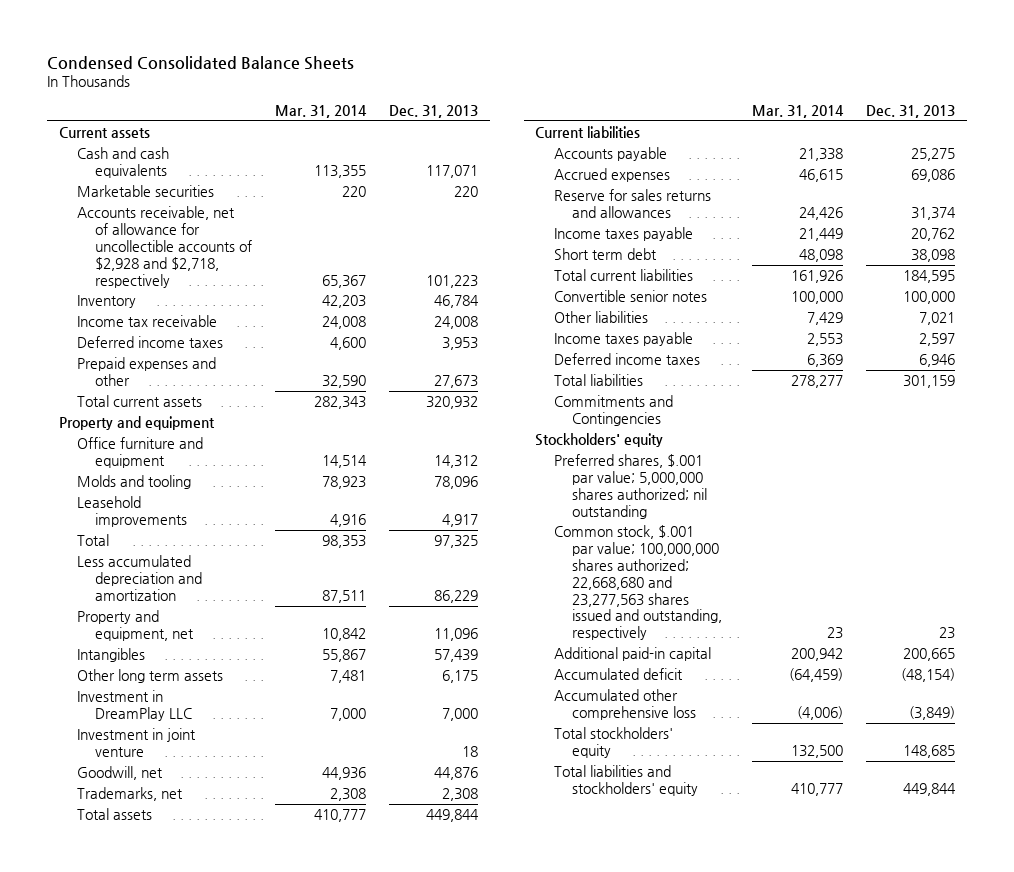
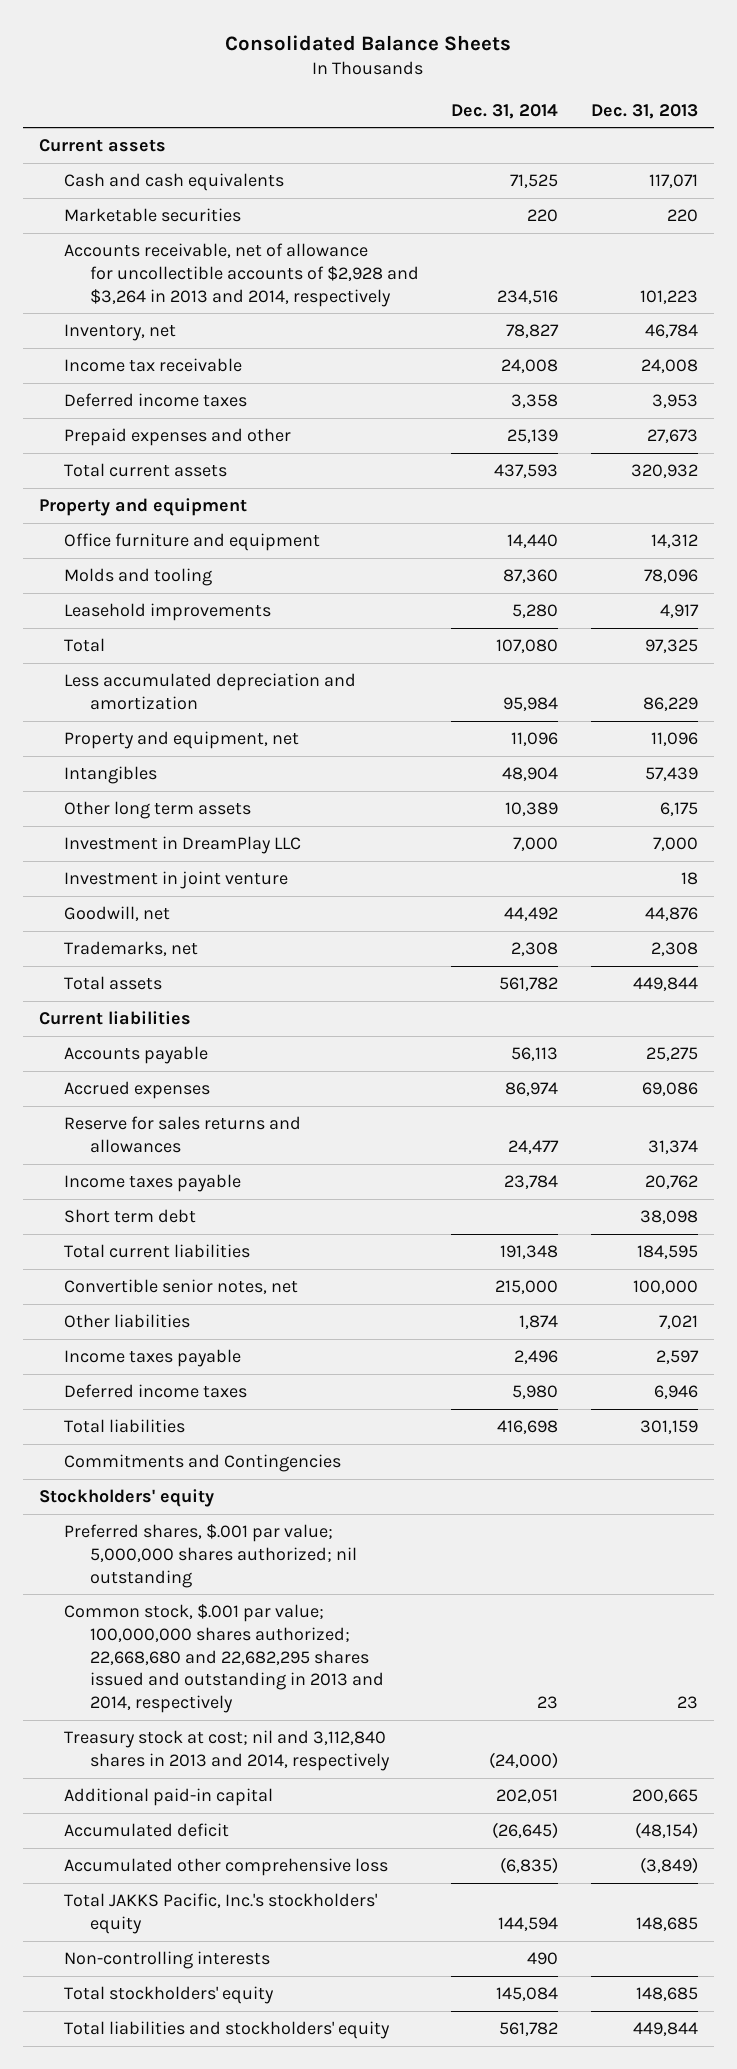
[47,56,355,71] Condensed Consolidated Balance Sheets -> [225,35,512,52] Consolidated Balance Sheets
[275,104,368,118] Mar. 31, 2014 -> none
none -> [451,103,559,119] Dec. 31, 2014
[76,206,252,288] Accounts receivable, net of allowance for uncollectible accounts of $2,928 and $2,718, respectively -> [64,243,419,307] Accounts receivable, net of allowance for uncollectible accounts of $2,928 and $3,264 in 2013 and 2014, respectively
[76,295,136,309] Inventory -> [64,324,177,342] Inventory, net
[553,290,707,303] Convertible senior notes -> [64,1279,299,1295] Convertible senior notes, net
[553,525,722,641] Common stock, $.001 par value; 100,000,000 shares authorized; 22,668,680 and 23,277,563 shares issued and outstanding, respectively -> [64,1604,384,1713] Common stock, $.001 par value; 100,000,000 shares authorized; 22,668,680 and 22,682,295 shares issued and outstanding in 2013 and 2014, respectively
none -> [64,1730,390,1771] Treasury stock at cost; nil and 3,112,840 shares in 2013 and 2014, respectively
none -> [64,1893,378,1934] Total JAKKS Pacific, Inc.'s stockholders' equity
none -> [64,1951,271,1970] Non-controlling interests

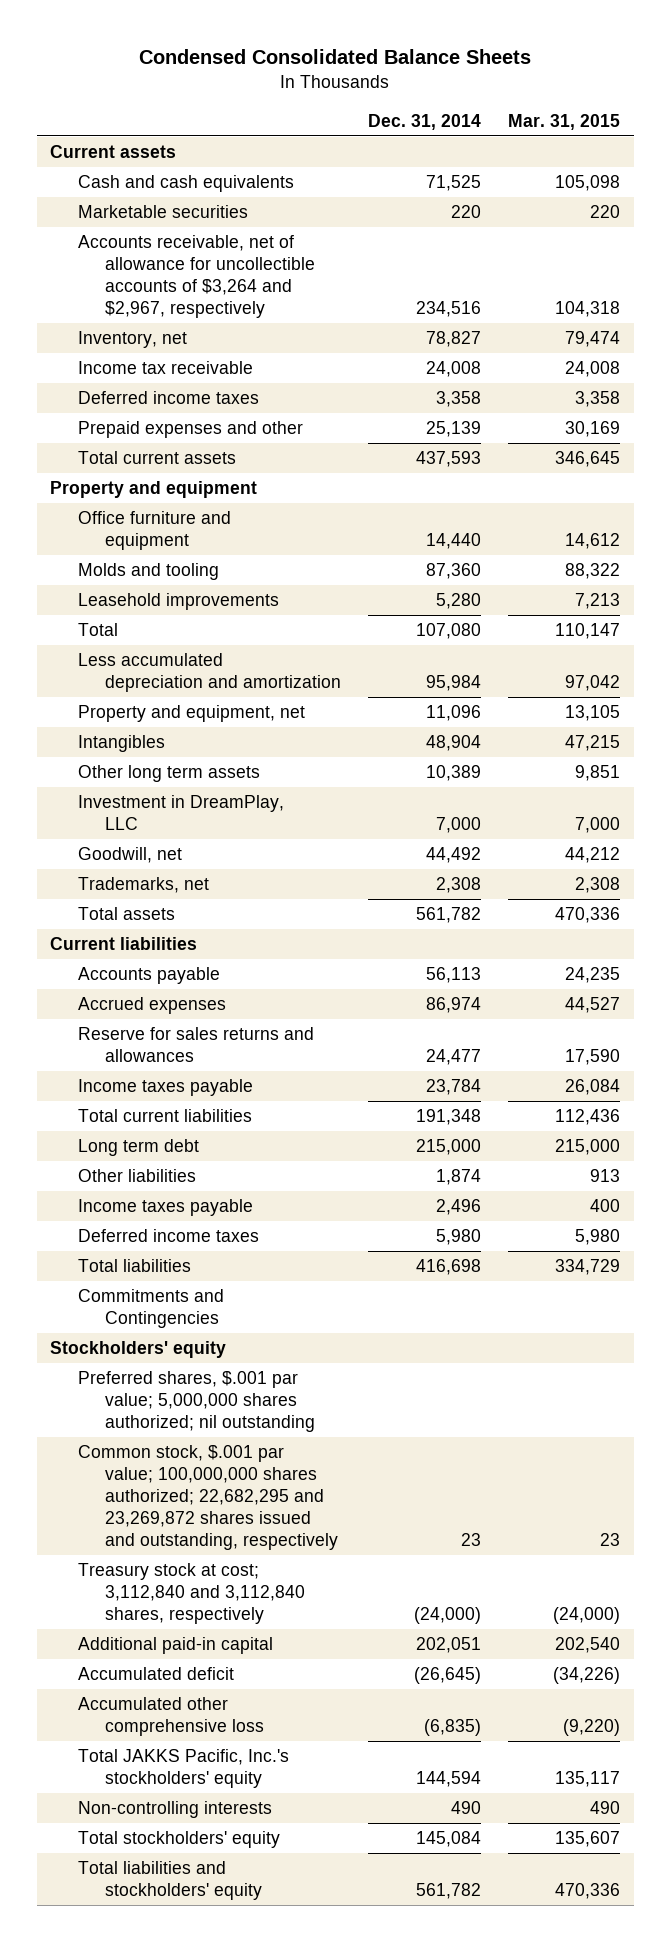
[225,35,512,52] Consolidated Balance Sheets -> [139,49,532,65] Condensed Consolidated Balance Sheets
[591,103,699,119] Dec. 31, 2013 -> none
none -> [508,113,621,130] Mar. 31, 2015
[64,243,419,307] Accounts receivable, net of allowance for uncollectible accounts of $2,928 and $3,264 in 2013 and 2014, respectively -> [77,235,315,318] Accounts receivable, net of allowance for uncollectible accounts of $3,264 and $2,967, respectively
[64,871,289,890] Investment in joint venture -> none
[64,836,302,855] Investment in DreamPlay LLC -> [77,795,284,831] Investment in DreamPlay, LLC
[64,1209,197,1224] Short term debt -> none
[64,1279,299,1295] Convertible senior notes, net -> [77,1139,199,1157] Long term debt
[64,1604,384,1713] Common stock, $.001 par value; 100,000,000 shares authorized; 22,668,680 and 22,682,295 shares issued and outstanding in 2013 and 2014, respectively -> [77,1445,338,1550] Common stock, $.001 par value; 100,000,000 shares authorized; 22,682,295 and 23,269,872 shares issued and outstanding, respectively
[64,1730,390,1771] Treasury stock at cost; nil and 3,112,840 shares in 2013 and 2014, respectively -> [77,1563,305,1624] Treasury stock at cost; 3,112,840 and 3,112,840 shares, respectively

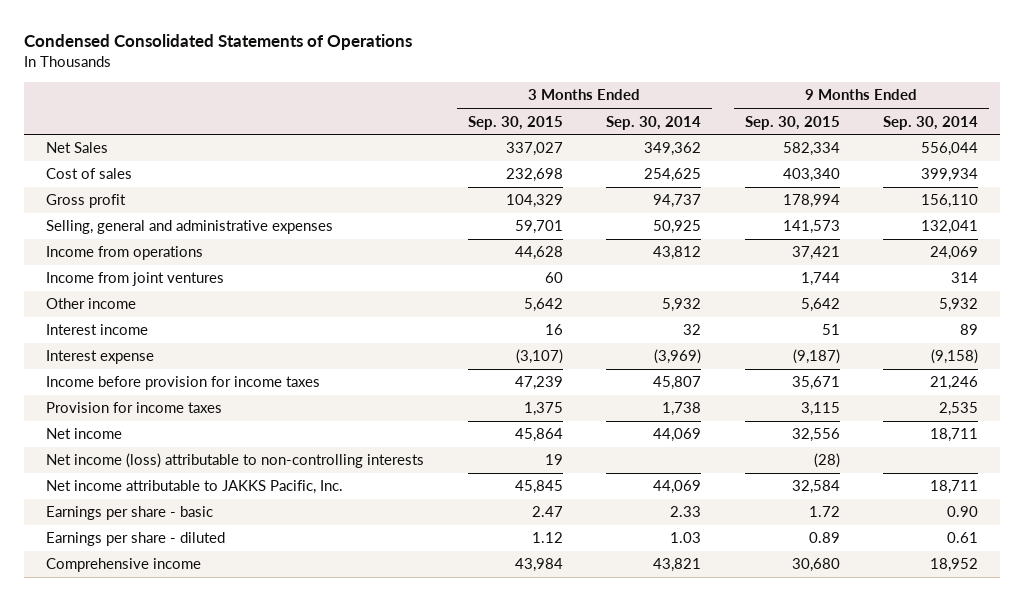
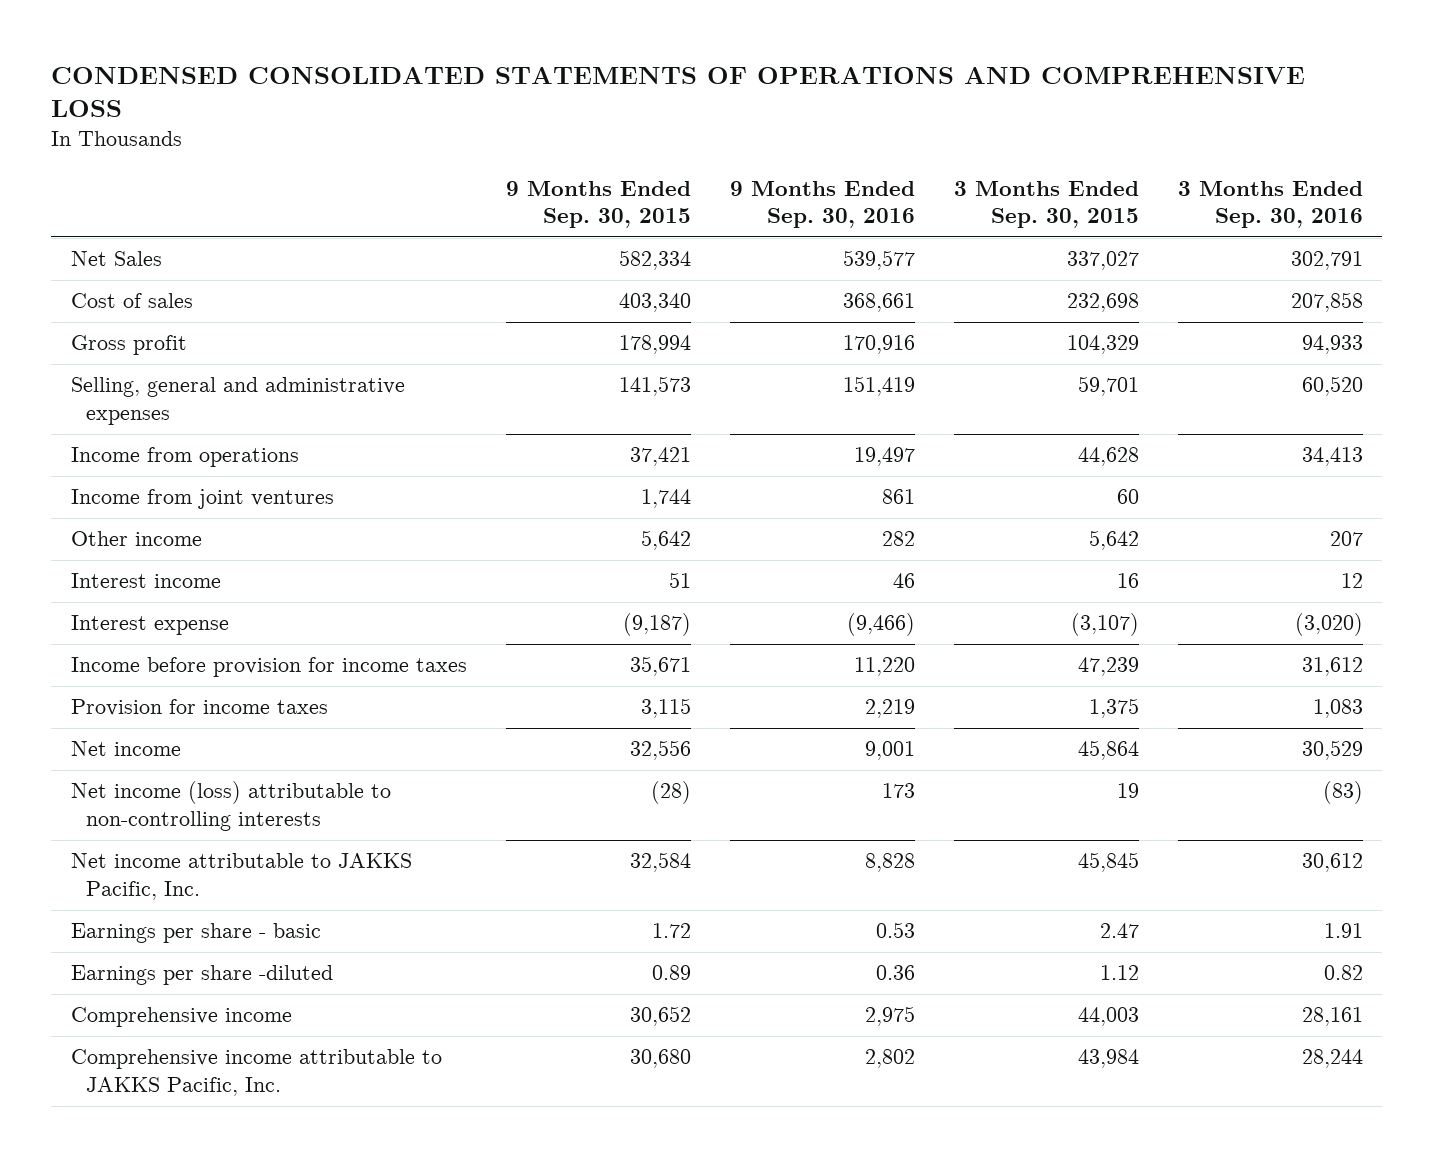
[24,34,413,51] Condensed Consolidated Statements of Operations -> [51,67,1306,118] CONDENSED CONSOLIDATED STATEMENTS OF OPERATIONS AND COMPREHENSIVE LOSS
[606,115,702,130] Sep. 30, 2014 -> none
[883,115,979,130] Sep. 30, 2014 -> none
none -> [729,180,915,229] 9 Months Ended Sep. 30, 2016
none -> [1177,180,1363,229] 3 Months Ended Sep. 30, 2016
[45,532,225,547] Earnings per share - diluted -> [70,965,333,986] Earnings per share -diluted
[514,558,563,573] 43,984 -> [1077,1007,1139,1027] 44,003
[791,558,840,573] 30,680 -> [629,1006,691,1027] 30,652
none -> [70,1049,442,1096] Comprehensive income attributable to JAKKS Pacific, Inc.

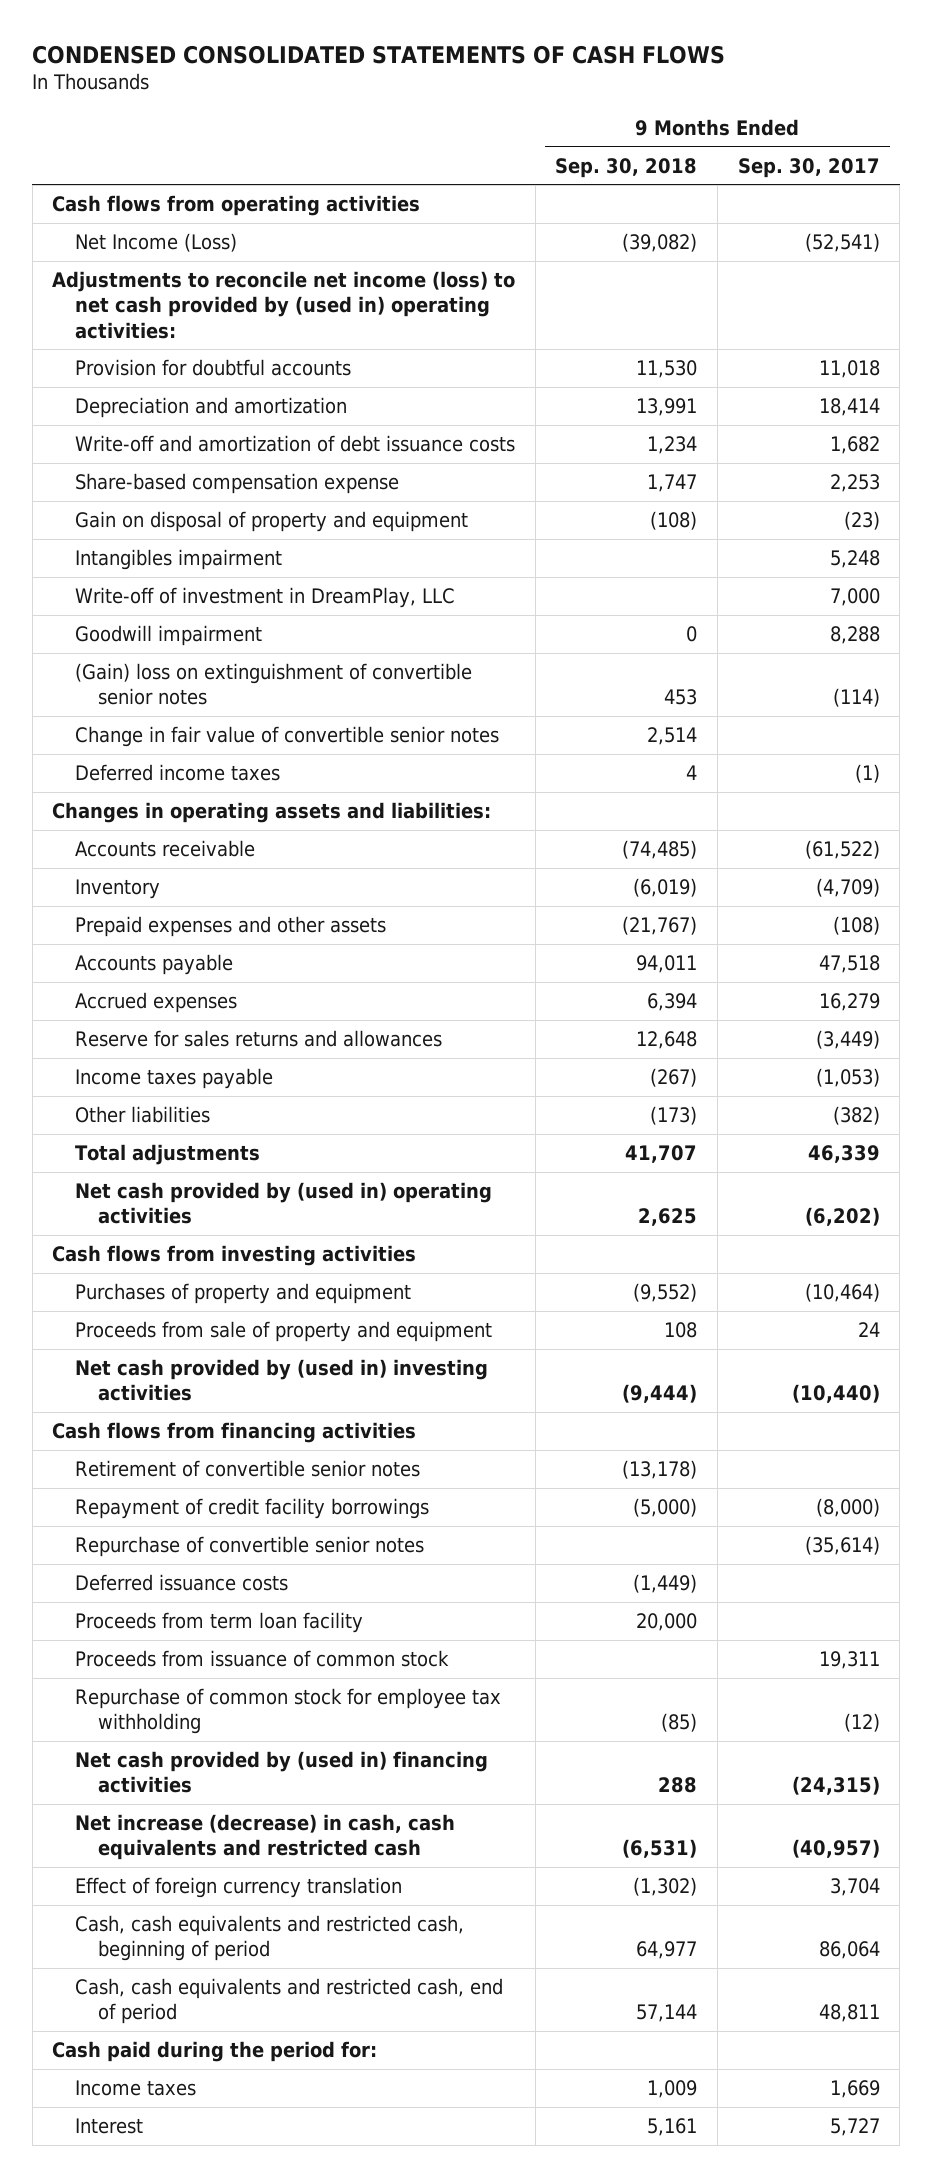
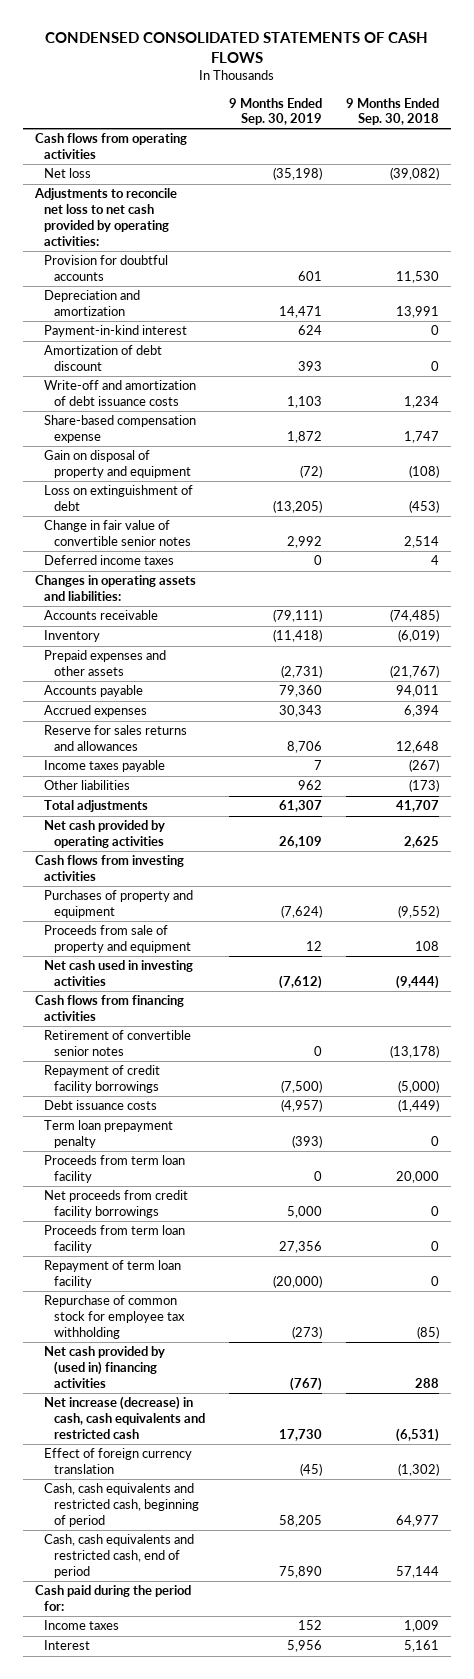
[737,157,880,178] Sep. 30, 2017 -> none
none -> [228,97,322,126] 9 Months Ended Sep. 30, 2019
[74,233,237,253] Net Income (Loss) -> [44,168,92,179] Net loss
[52,271,516,339] Adjustments to reconcile net income (loss) to net cash provided by (used in) operating activities: -> [34,188,178,246] Adjustments to reconcile net loss to net cash provided by operating activities:
none -> [44,325,188,338] Payment-in-kind interest
none -> [44,345,163,372] Amortization of debt discount
[74,549,282,571] Intangibles impairment -> none
[74,587,455,609] Write-off of investment in DreamPlay, LLC -> none
[74,625,262,647] Goodwill impairment -> none
[74,663,472,706] (Gain) loss on extinguishment of convertible senior notes -> [44,485,194,512] Loss on extinguishment of debt
[664,689,698,706] 453 -> [409,500,440,514] (453)
[74,1182,492,1225] Net cash provided by (used in) operating activities -> [44,820,166,849] Net cash provided by operating activities
[74,1359,488,1402] Net cash provided by (used in) investing activities -> [44,960,194,987] Net cash used in investing activities
[74,1536,424,1558] Repurchase of convertible senior notes -> none
[74,1574,288,1592] Deferred issuance costs -> [44,1100,158,1111] Debt issuance costs
none -> [44,1120,174,1149] Term loan prepayment penalty
[74,1650,449,1668] Proceeds from issuance of common stock -> none
none -> [44,1190,189,1219] Net proceeds from credit facility borrowings
none -> [44,1225,186,1254] Proceeds from term loan facility
none -> [44,1260,182,1289] Repayment of term loan facility

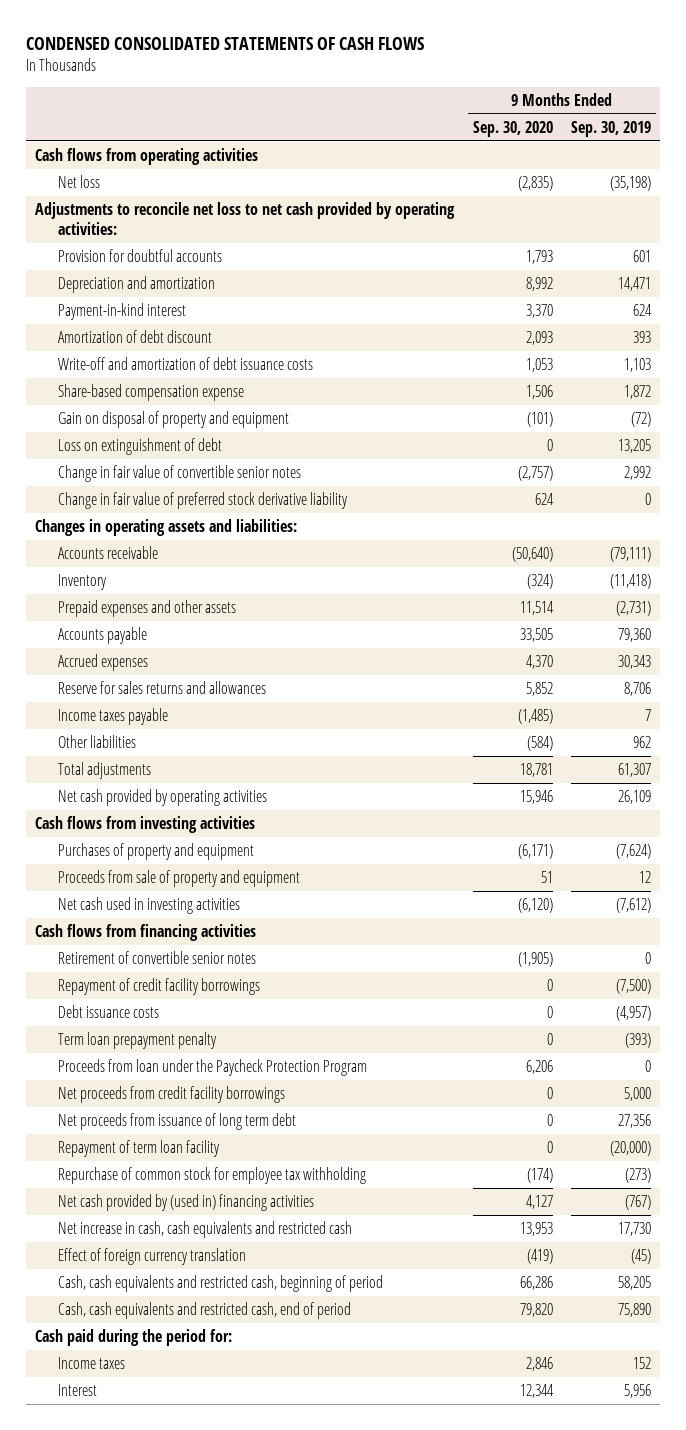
[346,97,440,126] 9 Months Ended Sep. 30, 2018 -> none
none -> [472,120,553,137] Sep. 30, 2020
[272,500,322,514] (13,205) -> [618,439,652,454] 13,205
[44,555,175,566] Deferred income taxes -> none
none -> [58,492,349,510] Change in fair value of preferred stock derivative liability
[44,1155,186,1184] Proceeds from term loan facility -> none
none -> [58,1059,368,1077] Proceeds from loan under the Paycheck Protection Program
[44,1225,186,1254] Proceeds from term loan facility -> [58,1113,297,1131] Net proceeds from issuance of long term debt
[44,1396,205,1439] Net increase (decrease) in cash, cash equivalents and restricted cash -> [58,1221,353,1239] Net increase in cash, cash equivalents and restricted cash

